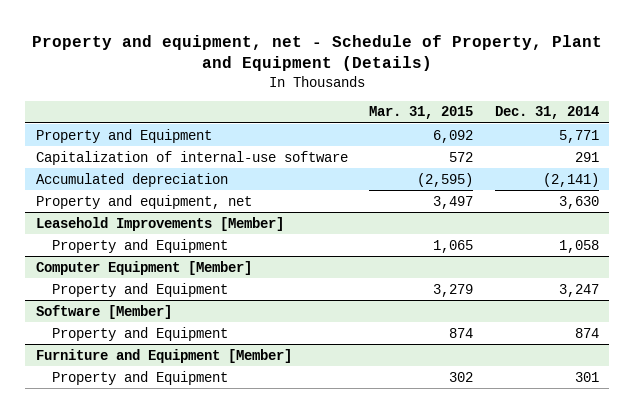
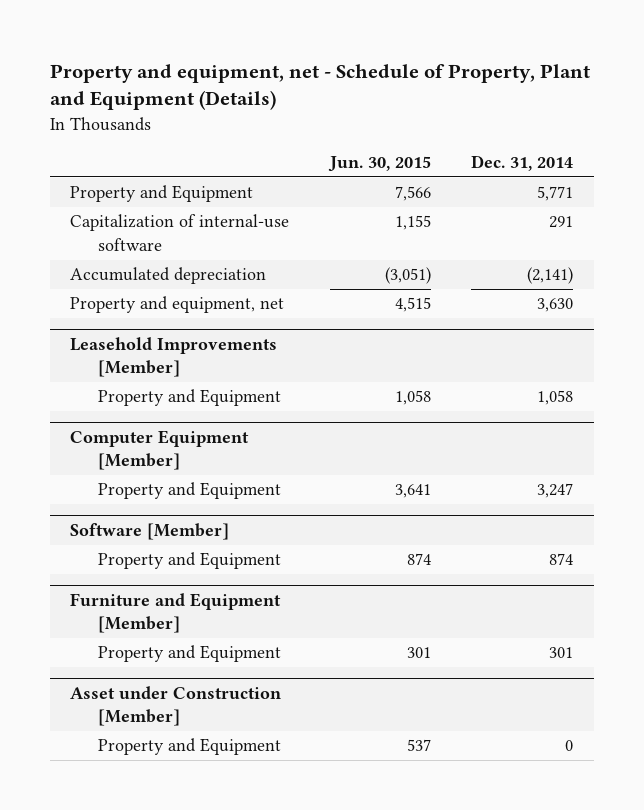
[369,106,474,120] Mar. 31, 2015 -> none
none -> [327,155,431,172] Jun. 30, 2015
none -> [70,686,282,727] Asset under Construction [Member]
none -> [97,738,281,756] Property and Equipment

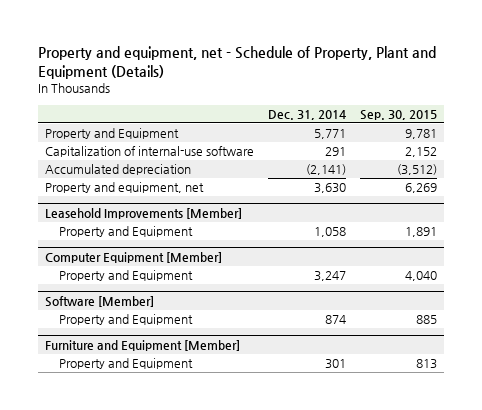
[327,155,431,172] Jun. 30, 2015 -> none
none -> [359,110,437,121] Sep. 30, 2015
[70,686,282,727] Asset under Construction [Member] -> none
[97,738,281,756] Property and Equipment -> none

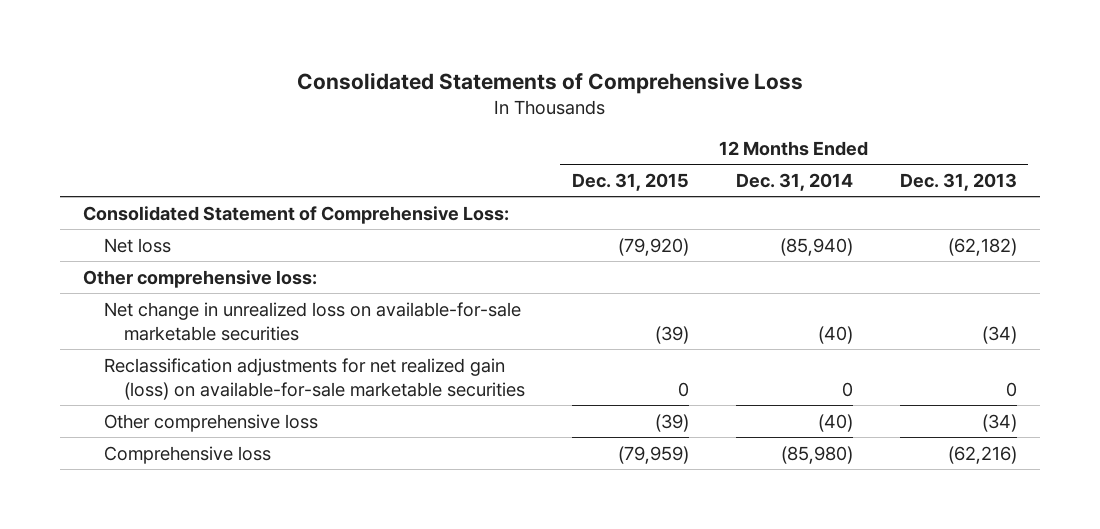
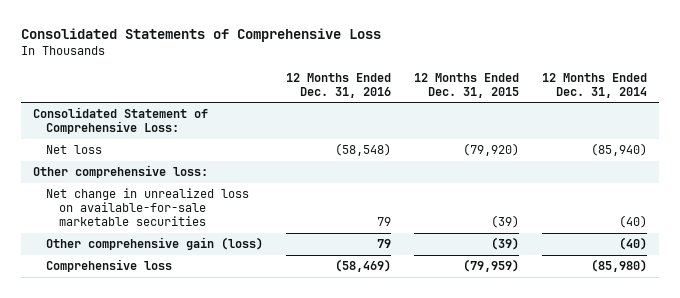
[899,173,1017,192] Dec. 31, 2013 -> none
none -> [285,72,391,98] 12 Months Ended Dec. 31, 2016
[103,357,526,400] Reclassification adjustments for net realized gain (loss) on available-for-sale marketable securities -> none
[103,413,318,432] Other comprehensive loss -> [45,237,263,251] Other comprehensive gain (loss)

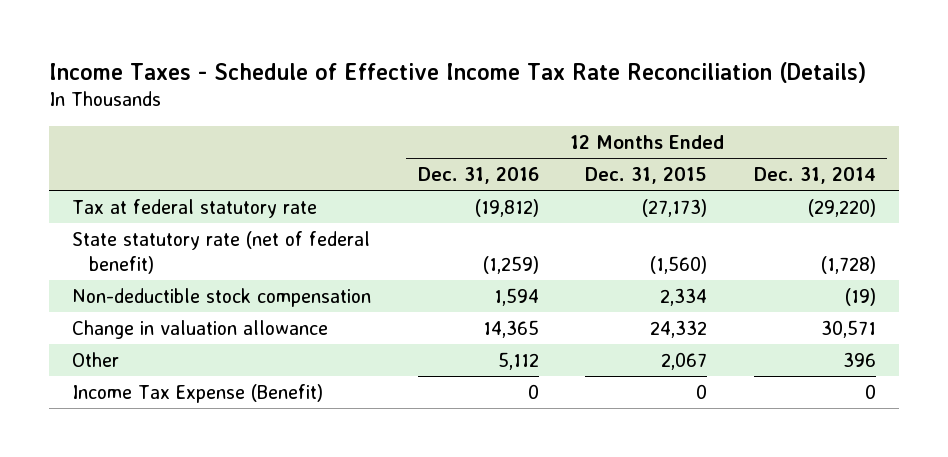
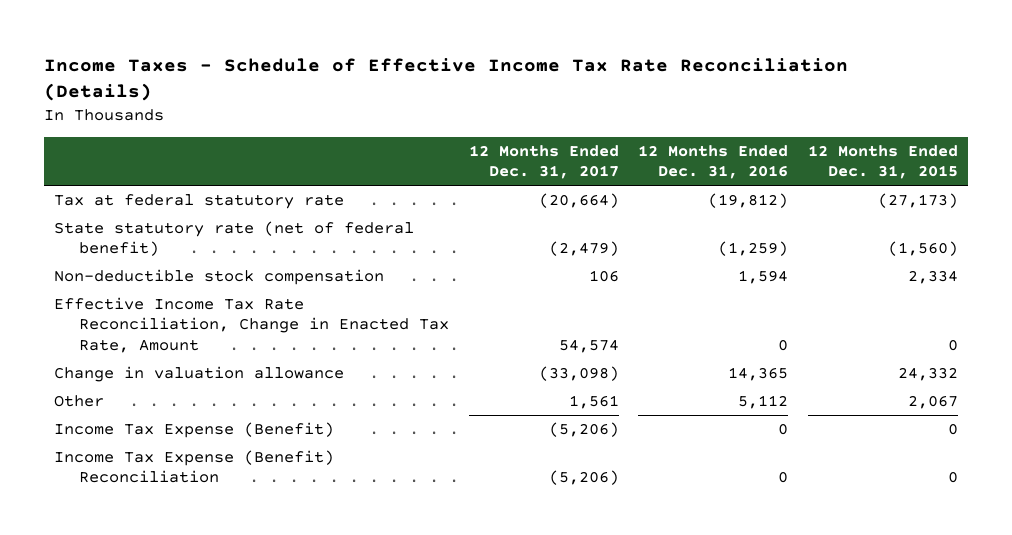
[753,167,876,185] Dec. 31, 2014 -> none
none -> [468,144,619,180] 12 Months Ended Dec. 31, 2017
none -> [54,296,450,353] Effective Income Tax Rate Reconciliation, Change in Enacted Tax Rate, Amount
none -> [54,449,335,484] Income Tax Expense (Benefit) Reconciliation

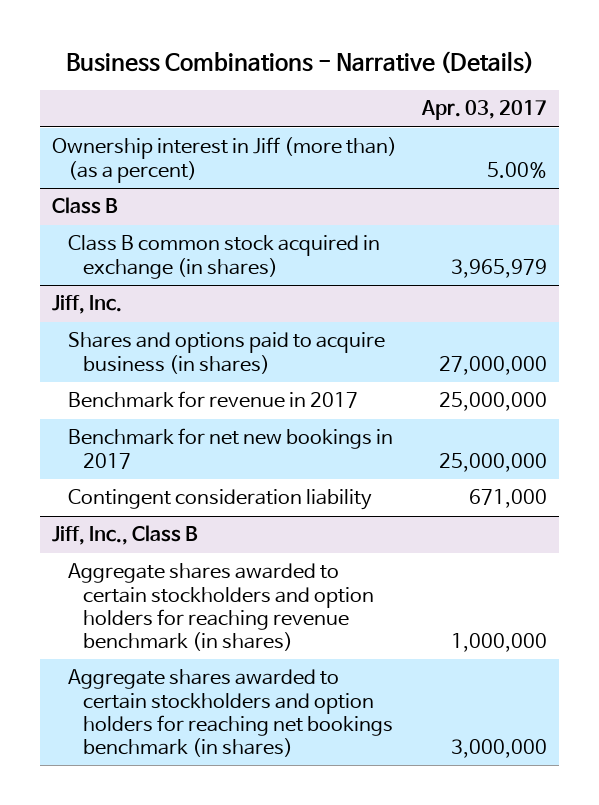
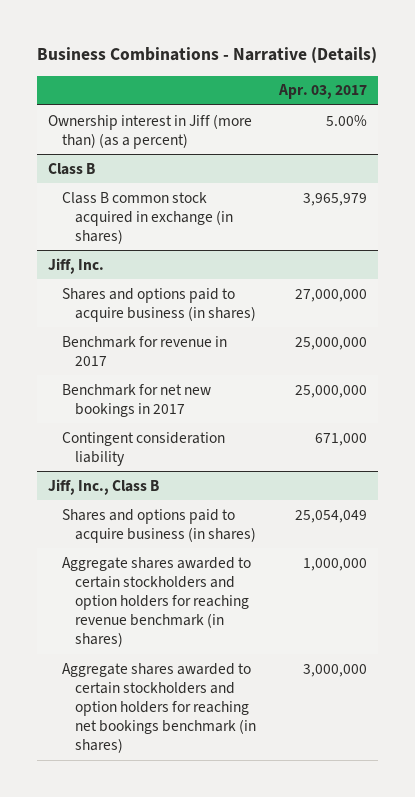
none -> [61,508,257,543] Shares and options paid to acquire business (in shares)

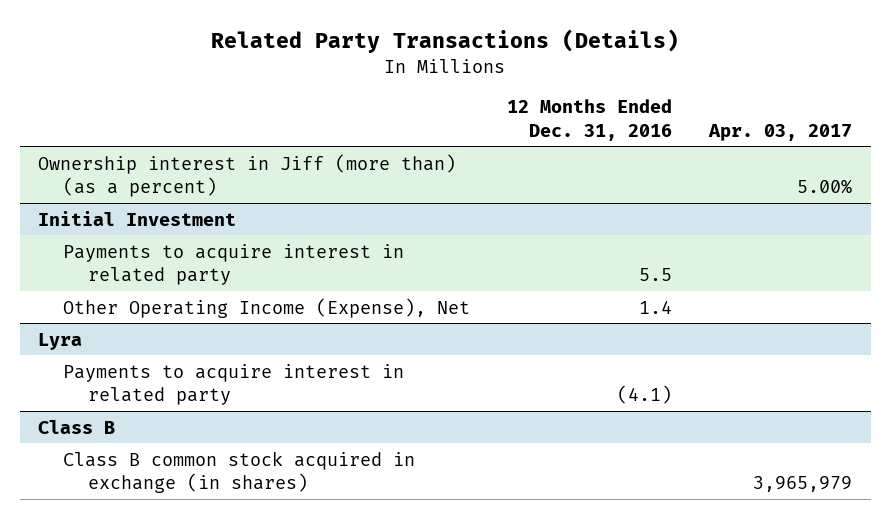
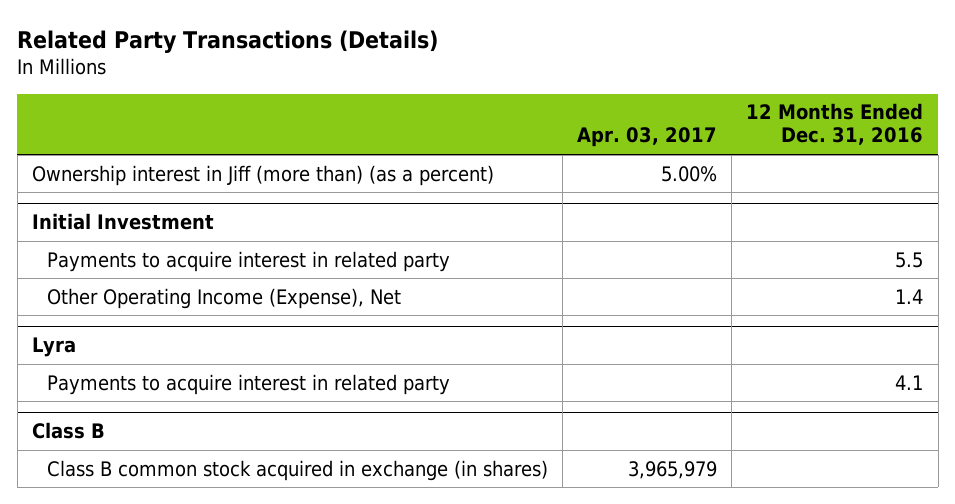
[617,384,673,404] (4.1) -> [895,374,924,390] 4.1

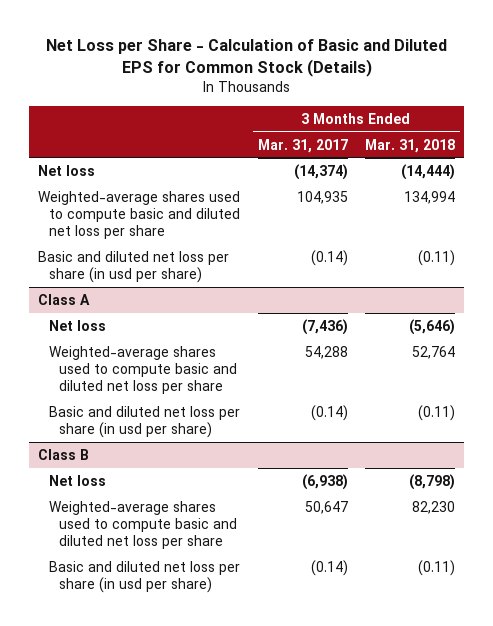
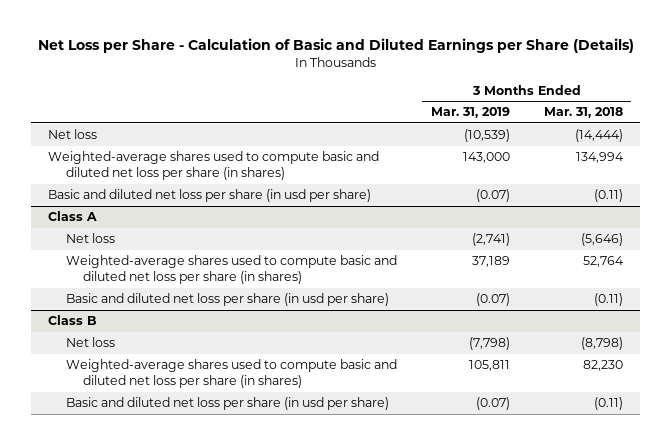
[45,39,447,77] Net Loss per Share - Calculation of Basic and Diluted EPS for Common Stock (Details) -> [37,38,634,54] Net Loss per Share - Calculation of Basic and Diluted Earnings per Share (Details)
[257,138,348,153] Mar. 31, 2017 -> none
none -> [430,107,510,119] Mar. 31, 2019
[38,190,241,240] Weighted-average shares used to compute basic and diluted net loss per share -> [48,151,380,181] Weighted-average shares used to compute basic and diluted net loss per share (in shares)
[48,345,238,395] Weighted-average shares used to compute basic and diluted net loss per share -> [65,255,397,285] Weighted-average shares used to compute basic and diluted net loss per share (in shares)
[48,500,238,550] Weighted-average shares used to compute basic and diluted net loss per share -> [65,359,397,389] Weighted-average shares used to compute basic and diluted net loss per share (in shares)

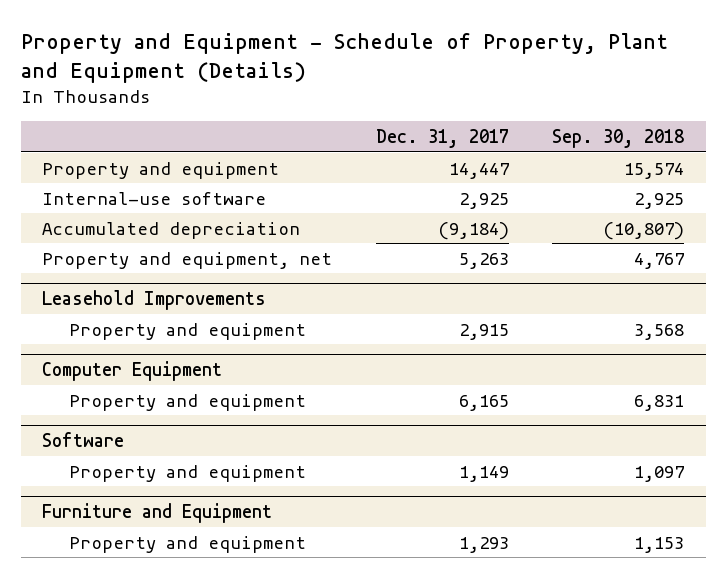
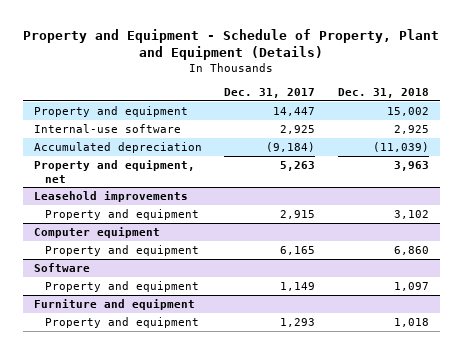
[551,128,684,148] Sep. 30, 2018 -> none
none -> [337,87,429,98] Dec. 31, 2018
[42,290,267,311] Leasehold Improvements -> [34,190,189,202] Leasehold improvements
[42,361,223,382] Computer Equipment -> [34,226,161,238] Computer equipment
[42,503,273,524] Furniture and Equipment -> [34,298,196,310] Furniture and equipment

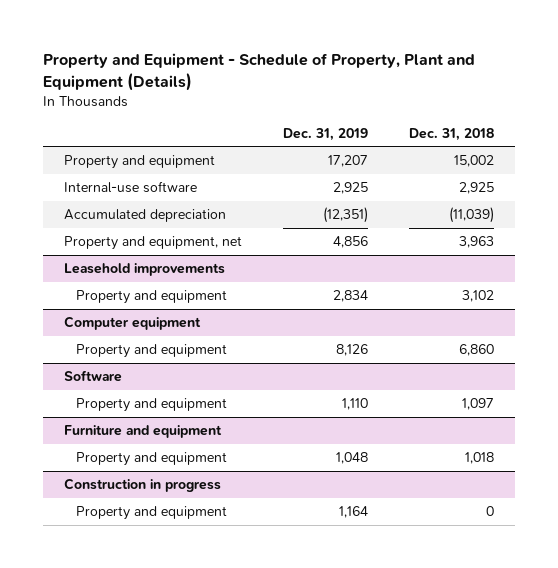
[224,87,316,98] Dec. 31, 2017 -> none
none -> [283,127,369,141] Dec. 31, 2019
none -> [64,478,222,493] Construction in progress
none -> [75,506,227,521] Property and equipment

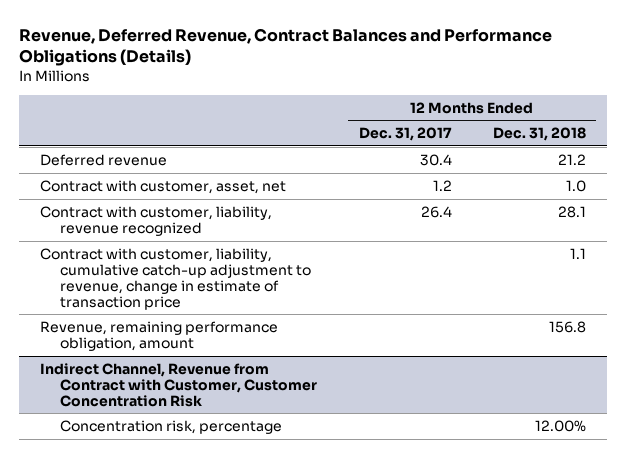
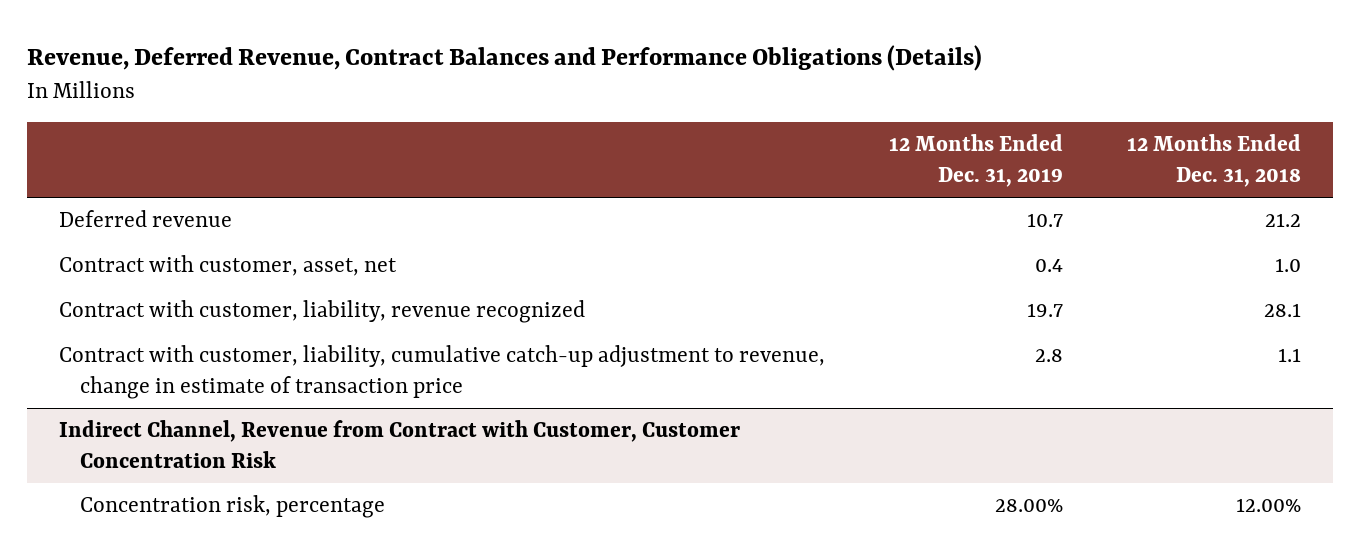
[358,127,452,142] Dec. 31, 2017 -> none
none -> [889,134,1064,187] 12 Months Ended Dec. 31, 2019
[39,320,278,351] Revenue, remaining performance obligation, amount -> none

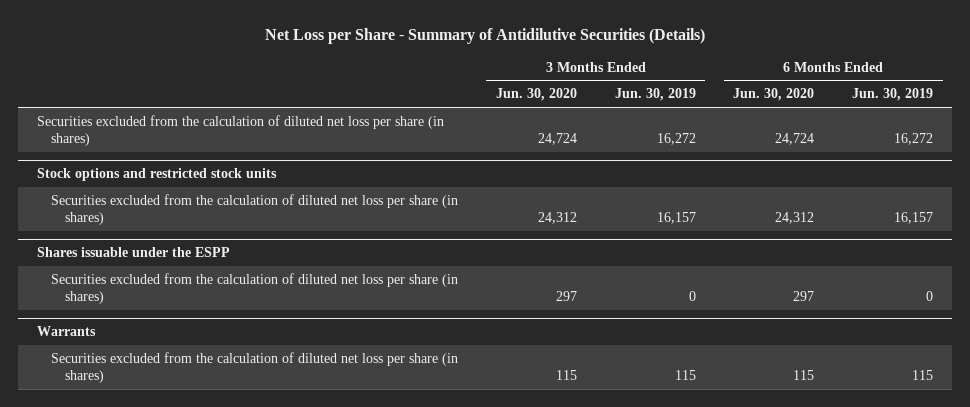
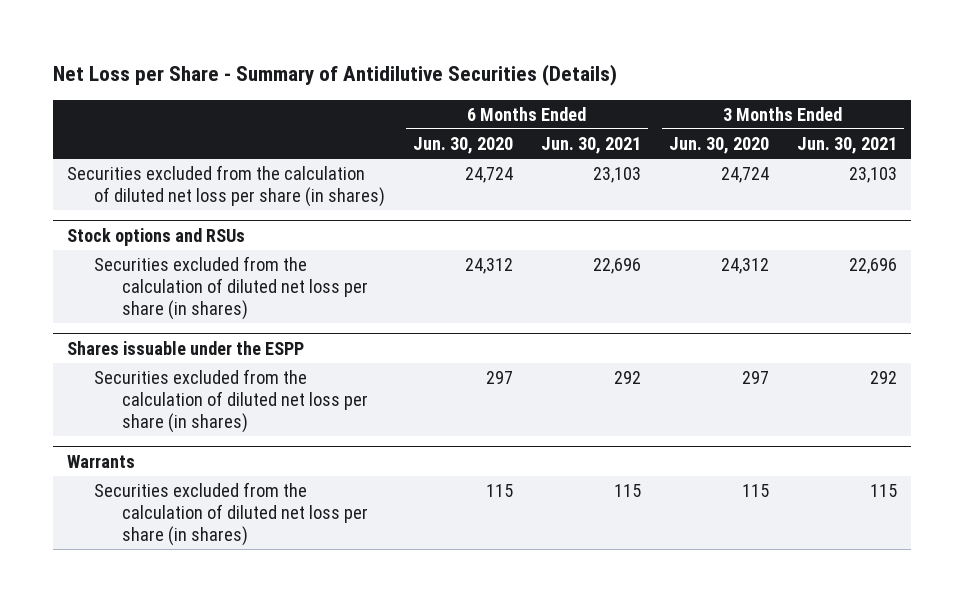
[614,88,696,102] Jun. 30, 2019 -> none
[852,88,934,102] Jun. 30, 2019 -> none
none -> [541,137,642,155] Jun. 30, 2021
none -> [797,137,898,155] Jun. 30, 2021
[37,168,278,182] Stock options and restricted stock units -> [67,228,246,247] Stock options and RSUs

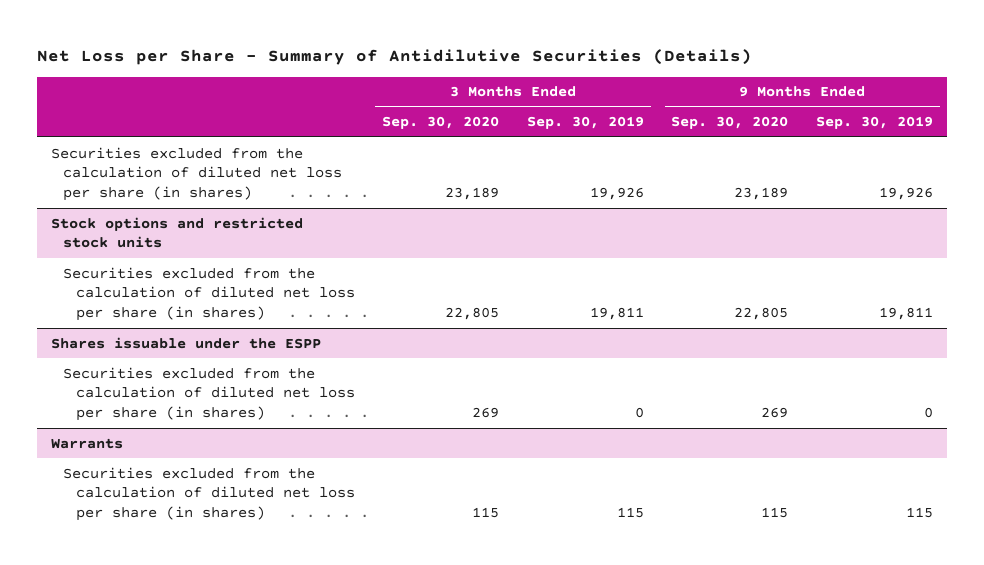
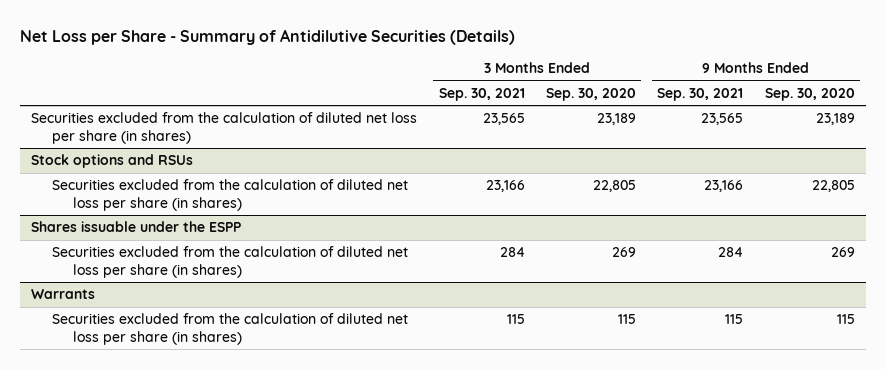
[526,116,644,130] Sep. 30, 2019 -> none
[815,116,933,130] Sep. 30, 2019 -> none
none -> [438,88,525,102] Sep. 30, 2021
none -> [657,88,744,102] Sep. 30, 2021
[51,216,304,249] Stock options and restricted stock units -> [31,154,194,169] Stock options and RSUs

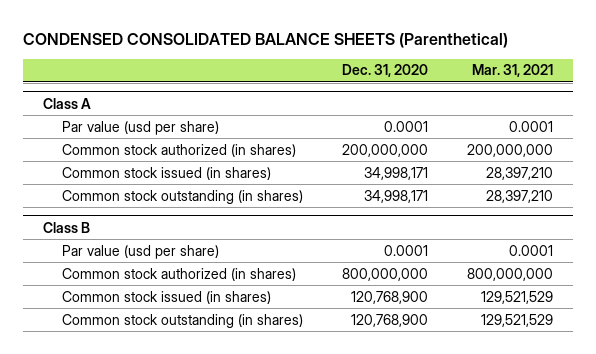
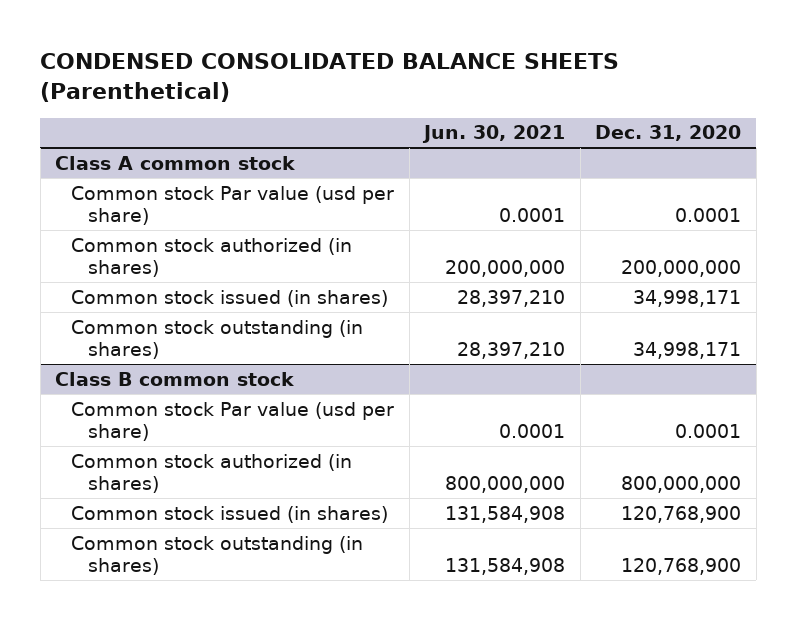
[472,64,554,78] Mar. 31, 2021 -> none
none -> [422,125,566,144] Jun. 30, 2021
[42,97,91,109] Class A -> [55,155,296,170] Class A common stock
[62,120,220,135] Par value (usd per share) -> [71,185,395,226] Common stock Par value (usd per share)
[42,221,90,233] Class B -> [55,371,295,386] Class B common stock
[62,244,220,259] Par value (usd per share) -> [71,401,395,442] Common stock Par value (usd per share)

